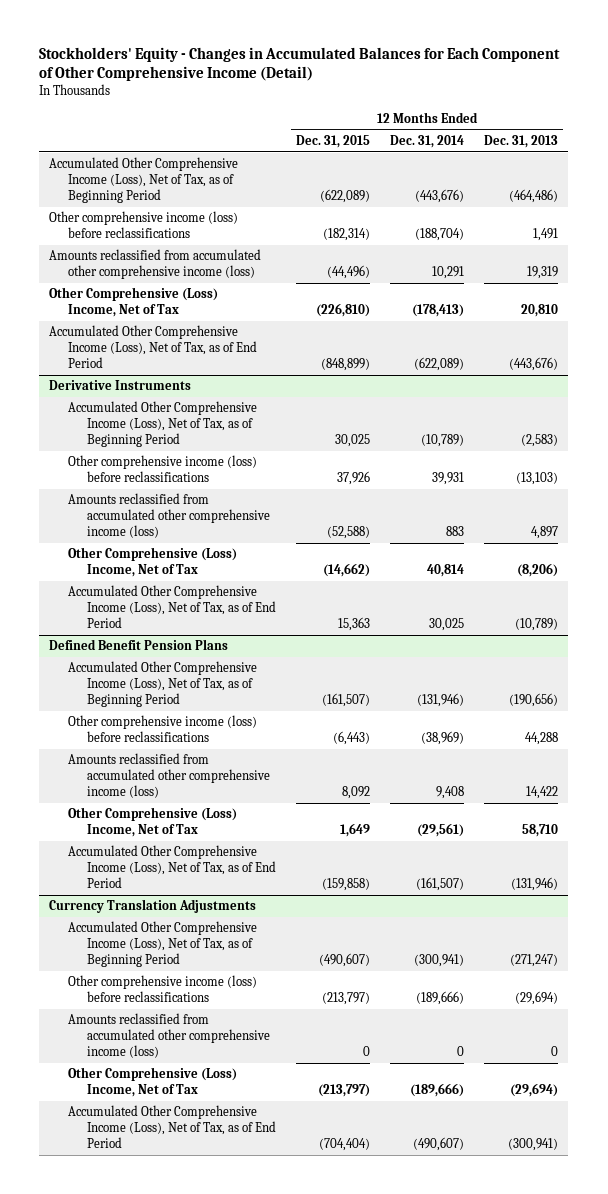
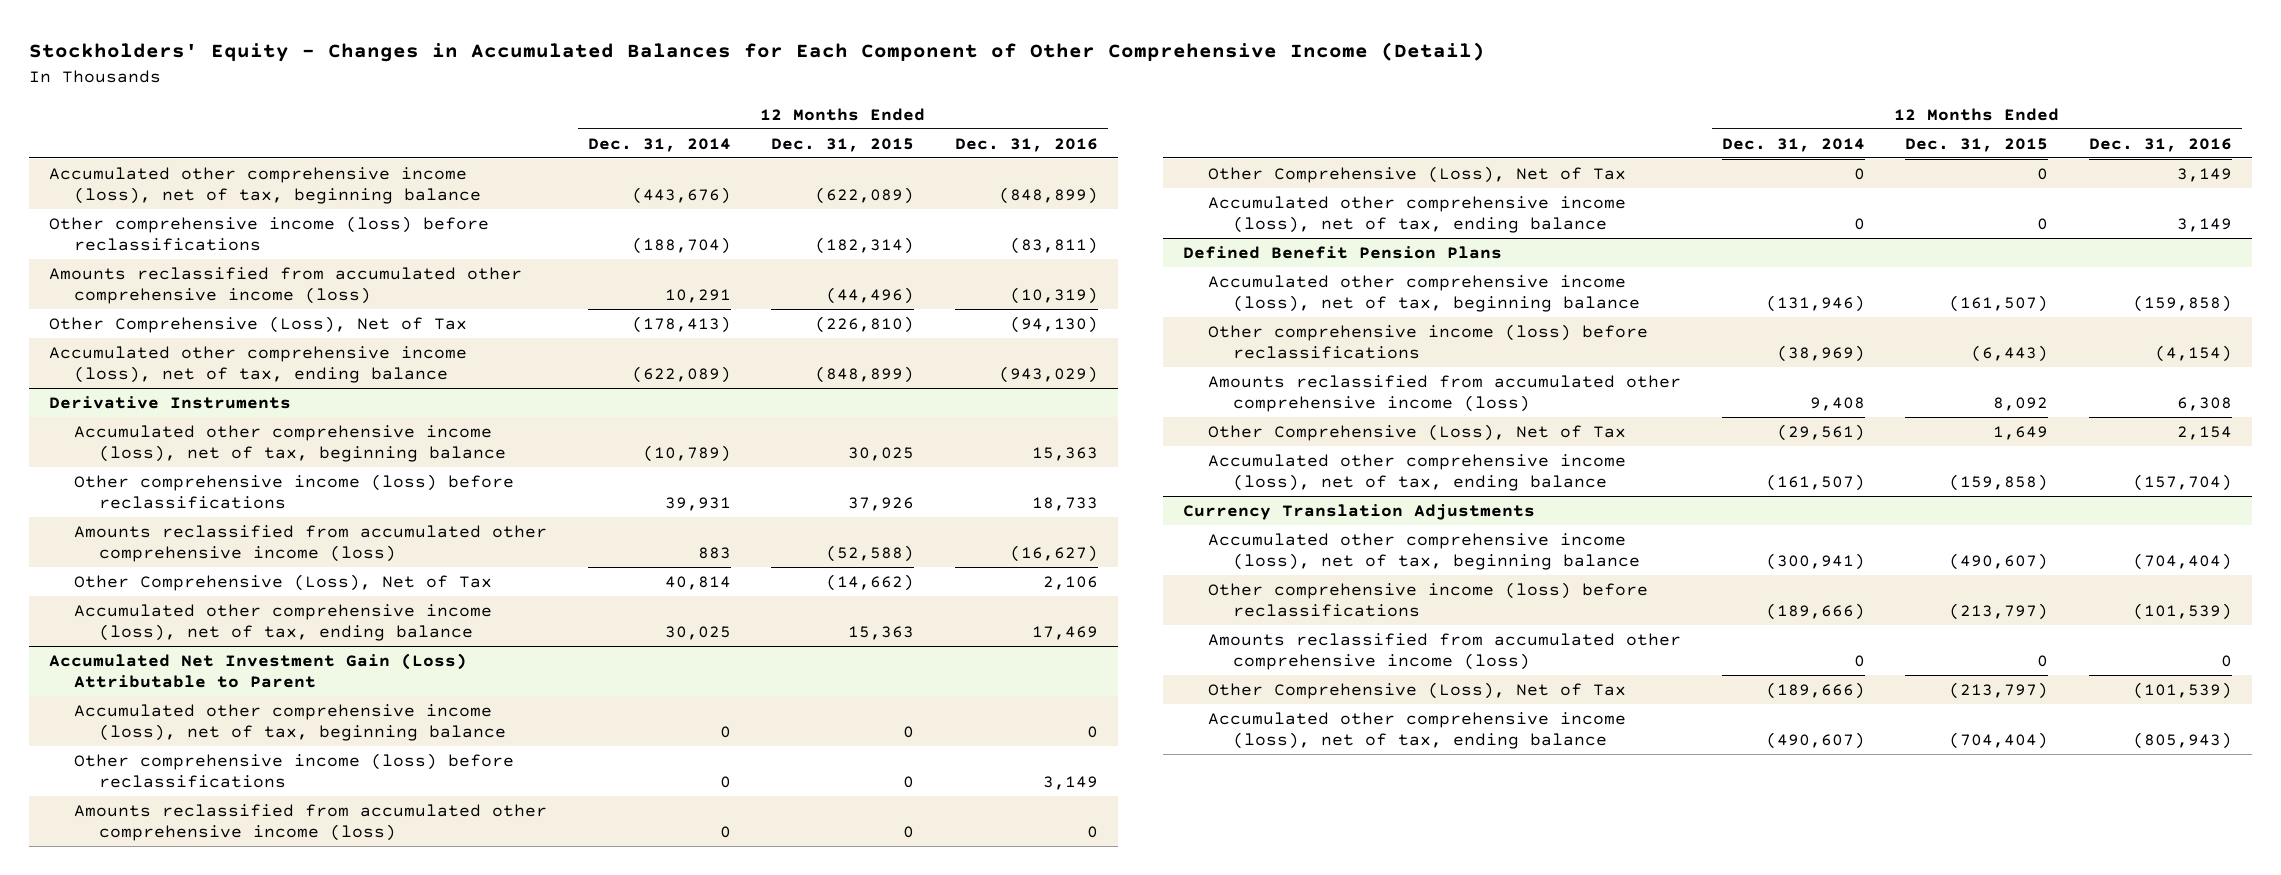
[484,134,559,148] Dec. 31, 2013 -> none
none -> [954,137,1098,152] Dec. 31, 2016
[49,157,239,204] Accumulated Other Comprehensive Income (Loss), Net of Tax, as of Beginning Period -> [49,166,482,205] Accumulated other comprehensive income (loss), net of tax, beginning balance
[49,287,219,318] Other Comprehensive (Loss) Income, Net of Tax -> [49,315,468,333] Other Comprehensive (Loss), Net of Tax
[49,325,258,369] Accumulated Other Comprehensive Income (Loss), Net of Tax, as of End Period -> [49,345,468,384] Accumulated other comprehensive income (loss), net of tax, ending balance
[68,401,258,448] Accumulated Other Comprehensive Income (Loss), Net of Tax, as of Beginning Period -> [74,424,507,463] Accumulated other comprehensive income (loss), net of tax, beginning balance
[68,547,238,578] Other Comprehensive (Loss) Income, Net of Tax -> [74,573,493,591] Other Comprehensive (Loss), Net of Tax
[68,585,276,629] Accumulated Other Comprehensive Income (Loss), Net of Tax, as of End Period -> [74,603,493,642] Accumulated other comprehensive income (loss), net of tax, ending balance
none -> [49,652,468,689] Accumulated Net Investment Gain (Loss) Attributable to Parent
none -> [74,703,507,742] Accumulated other comprehensive income (loss), net of tax, beginning balance
none -> [74,752,515,789] Other comprehensive income (loss) before reclassifications
none -> [74,803,548,842] Amounts reclassified from accumulated other comprehensive income (loss)
none -> [1208,165,1627,183] Other Comprehensive (Loss), Net of Tax
none -> [1208,195,1627,234] Accumulated other comprehensive income (loss), net of tax, ending balance
[68,661,258,708] Accumulated Other Comprehensive Income (Loss), Net of Tax, as of Beginning Period -> [1208,274,1641,313] Accumulated other comprehensive income (loss), net of tax, beginning balance
[68,807,238,838] Other Comprehensive (Loss) Income, Net of Tax -> [1208,423,1627,441] Other Comprehensive (Loss), Net of Tax
[68,845,276,889] Accumulated Other Comprehensive Income (Loss), Net of Tax, as of End Period -> [1208,453,1627,492] Accumulated other comprehensive income (loss), net of tax, ending balance
[68,921,258,968] Accumulated Other Comprehensive Income (Loss), Net of Tax, as of Beginning Period -> [1208,532,1641,571] Accumulated other comprehensive income (loss), net of tax, beginning balance
[68,1067,238,1098] Other Comprehensive (Loss) Income, Net of Tax -> [1208,681,1627,699] Other Comprehensive (Loss), Net of Tax
[68,1105,276,1149] Accumulated Other Comprehensive Income (Loss), Net of Tax, as of End Period -> [1208,711,1627,750] Accumulated other comprehensive income (loss), net of tax, ending balance

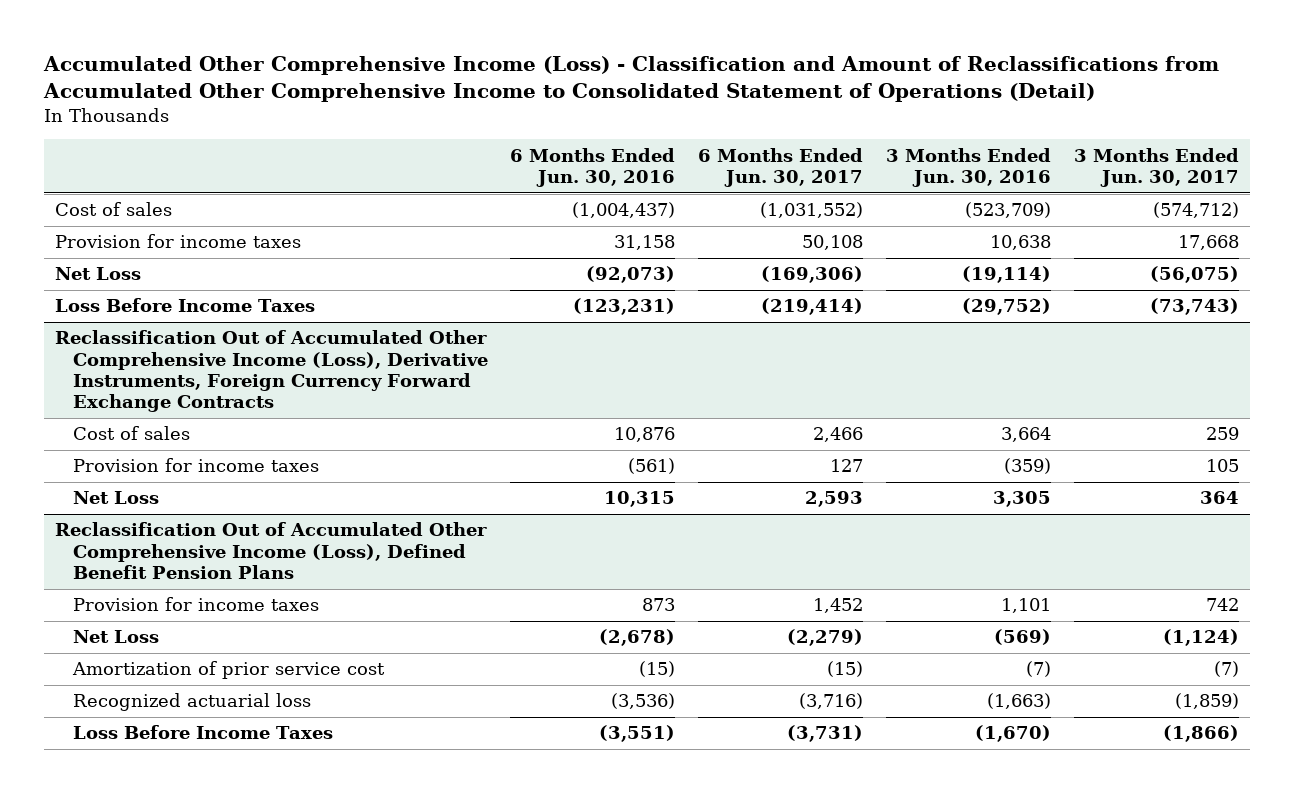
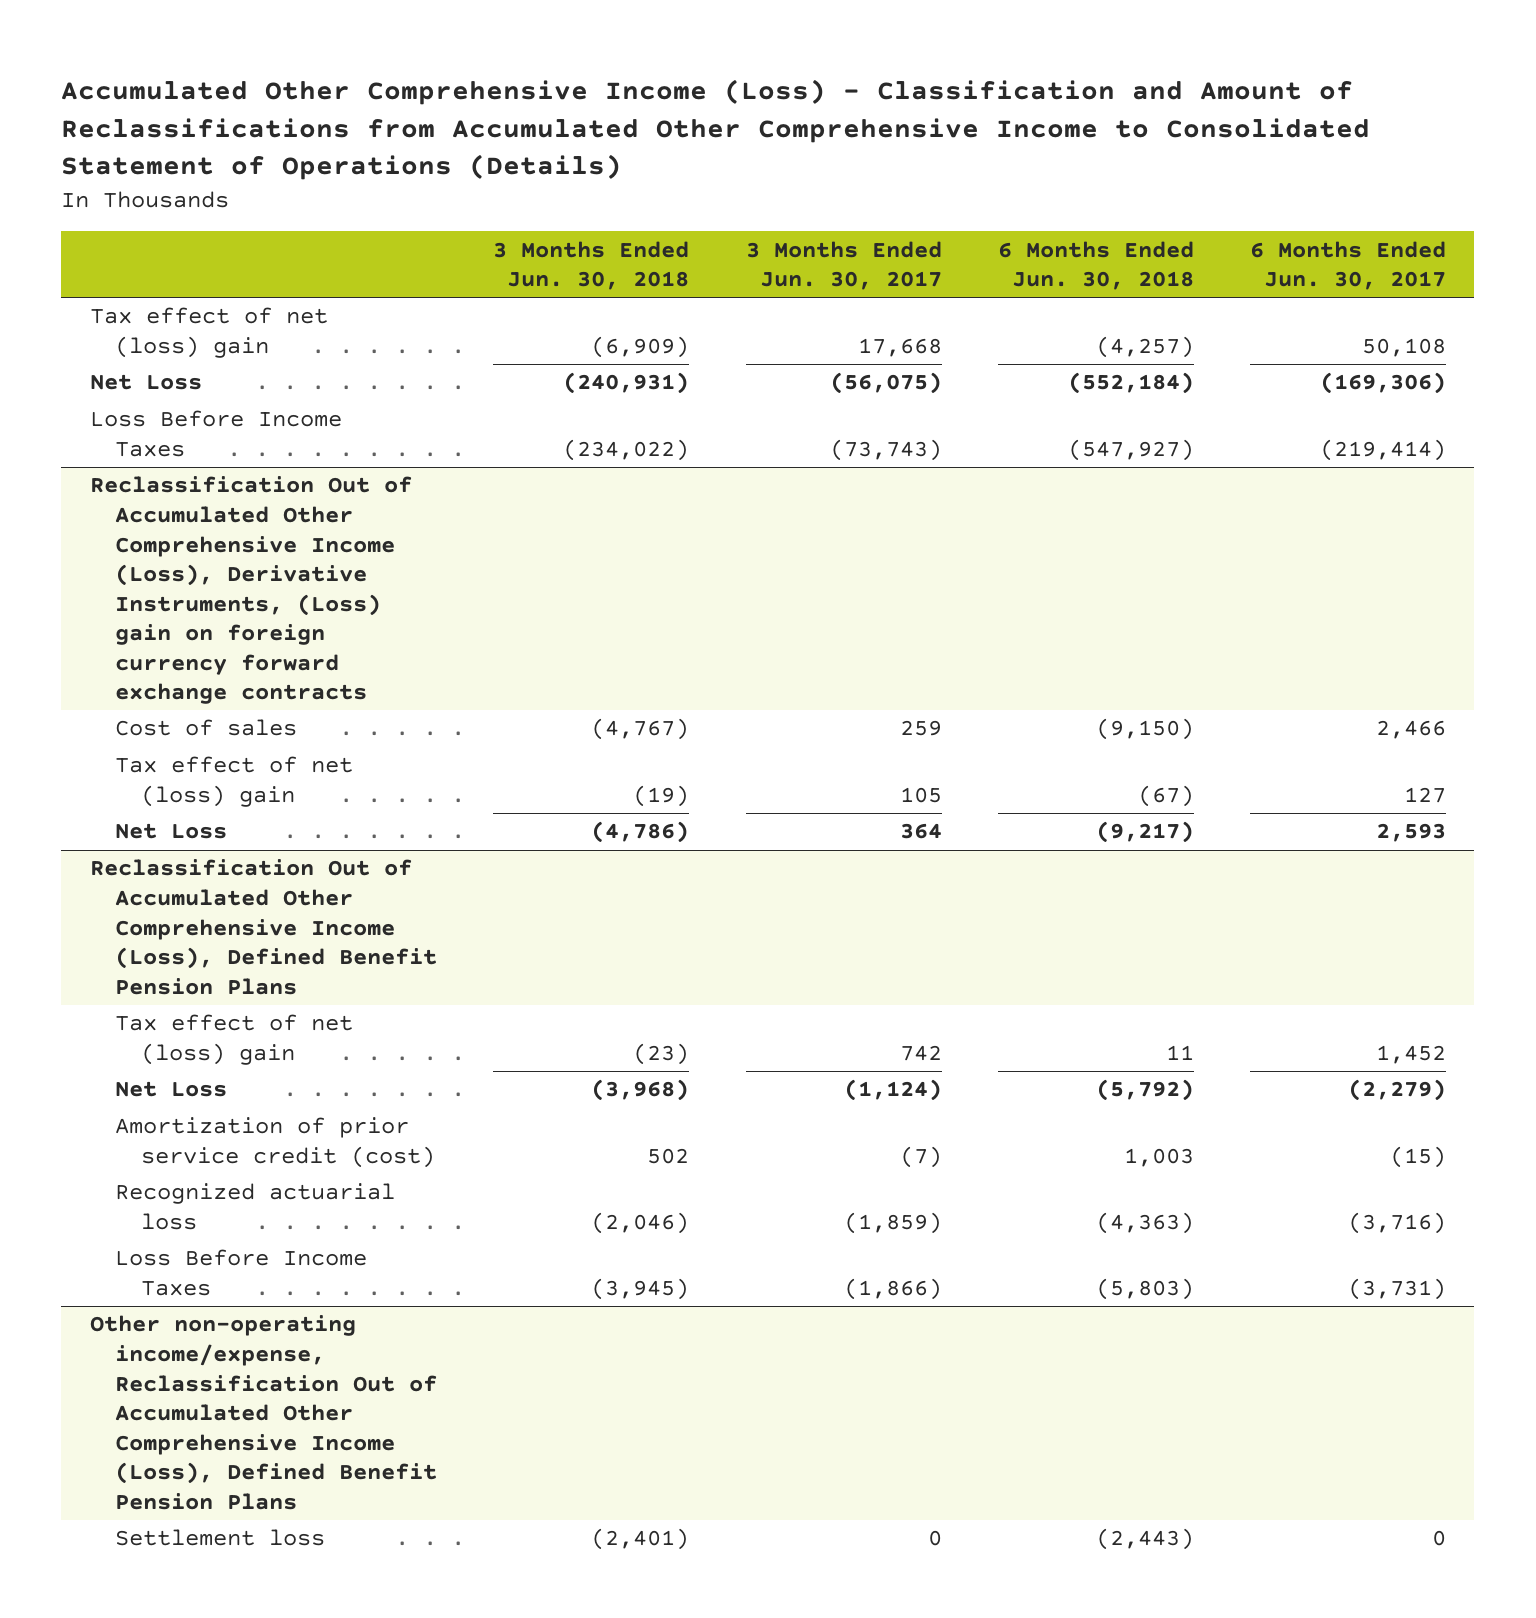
[42,55,1219,103] Accumulated Other Comprehensive Income (Loss) - Classification and Amount of Reclassifications from Accumulated Other Comprehensive Income to Consolidated Statement of Operations (Detail) -> [61,79,1371,181] Accumulated Other Comprehensive Income (Loss) - Classification and Amount of Reclassifications from Accumulated Other Comprehensive Income to Consolidated Statement of Operations (Details)
[510,147,676,187] 6 Months Ended Jun. 30, 2016 -> none
[886,147,1052,187] 3 Months Ended Jun. 30, 2016 -> none
none -> [493,240,690,291] 3 Months Ended Jun. 30, 2018
none -> [998,240,1195,291] 6 Months Ended Jun. 30, 2018
[55,202,173,217] Cost of sales -> none
[55,234,302,249] Provision for income taxes -> [89,307,328,358] Tax effect of net (loss) gain
[55,330,488,413] Reclassification Out of Accumulated Other Comprehensive Income (Loss), Derivative Instruments, Foreign Currency Forward Exchange Contracts -> [89,476,412,705] Reclassification Out of Accumulated Other Comprehensive Income (Loss), Derivative Instruments, (Loss) gain on foreign currency forward exchange contracts
[72,458,319,473] Provision for income taxes -> [115,756,354,807] Tax effect of net (loss) gain
[72,597,319,612] Provision for income taxes -> [115,1014,354,1065] Tax effect of net (loss) gain
[71,661,385,680] Amortization of prior service cost -> [115,1117,435,1168] Amortization of prior service credit (cost)
none -> [89,1315,438,1510] Other non-operating income/expense, Reclassification Out of Accumulated Other Comprehensive Income (Loss), Defined Benefit Pension Plans
none -> [115,1529,326,1547] Settlement loss

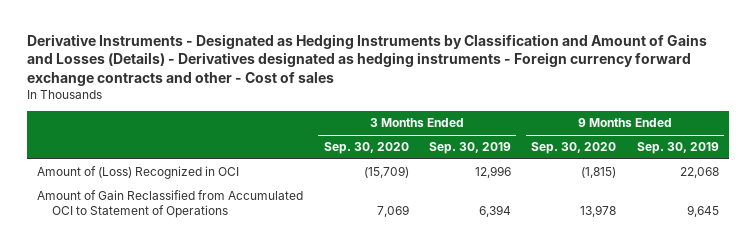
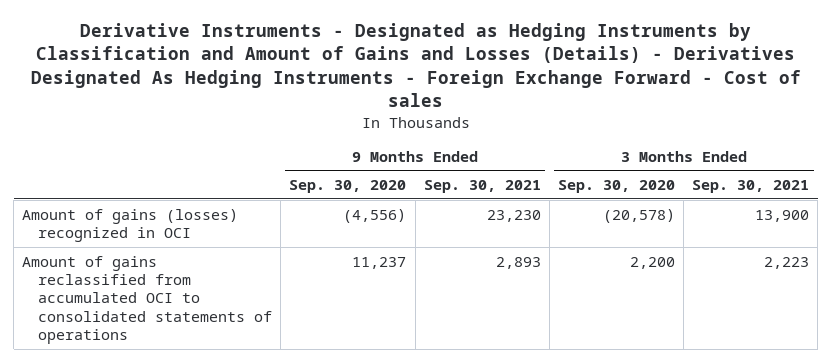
[26,33,707,86] Derivative Instruments - Designated as Hedging Instruments by Classification and Amount of Gains and Losses (Details) - Derivatives designated as hedging instruments - Foreign currency forward exchange contracts and other - Cost of sales -> [30,23,801,108] Derivative Instruments - Designated as Hedging Instruments by Classification and Amount of Gains and Losses (Details) - Derivatives Designated As Hedging Instruments - Foreign Exchange Forward - Cost of sales
[428,142,511,155] Sep. 30, 2019 -> none
[636,142,719,155] Sep. 30, 2019 -> none
none -> [423,180,541,194] Sep. 30, 2021
none -> [692,180,810,194] Sep. 30, 2021
[37,166,240,180] Amount of (Loss) Recognized in OCI -> [22,208,239,242] Amount of gains (losses) recognized in OCI
[363,166,409,179] (15,709) -> [602,208,675,223] (20,578)
[581,167,617,179] (1,815) -> [343,208,407,223] (4,556)
[37,190,304,218] Amount of Gain Reclassified from Accumulated OCI to Statement of Operations -> [22,255,273,345] Amount of gains reclassified from accumulated OCI to consolidated statements of operations
[376,204,409,217] 7,069 -> [629,256,675,269] 2,200
[580,204,617,217] 13,978 -> [352,256,407,269] 11,237

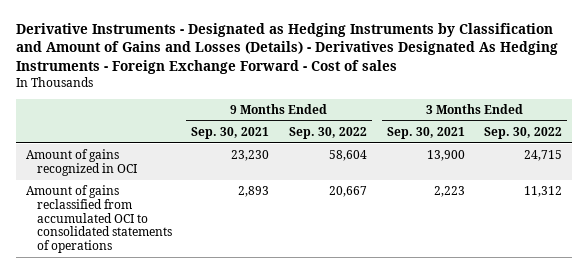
[289,180,407,194] Sep. 30, 2020 -> none
[557,180,675,194] Sep. 30, 2020 -> none
none -> [289,126,368,139] Sep. 30, 2022
none -> [484,126,563,139] Sep. 30, 2022
[22,208,239,242] Amount of gains (losses) recognized in OCI -> [25,149,137,176] Amount of gains recognized in OCI

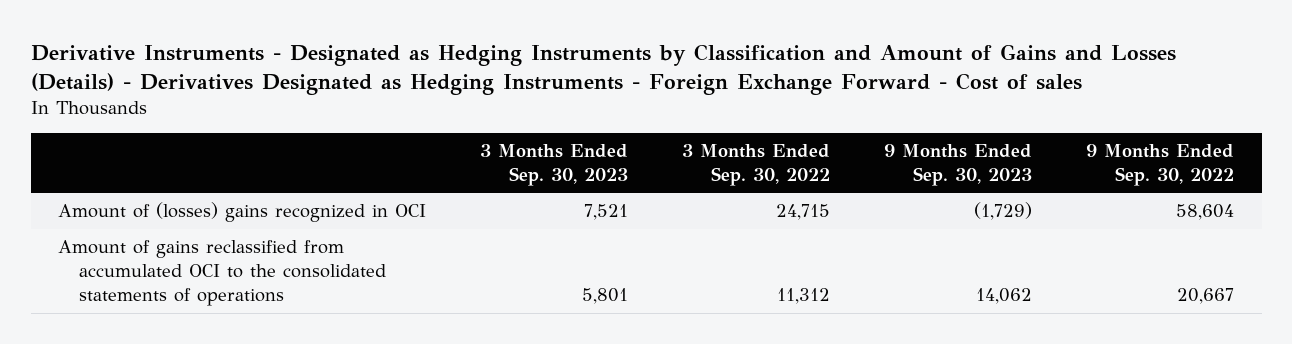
[15,23,558,74] Derivative Instruments - Designated as Hedging Instruments by Classification and Amount of Gains and Losses (Details) - Derivatives Designated As Hedging Instruments - Foreign Exchange Forward - Cost of sales -> [30,43,1176,95] Derivative Instruments - Designated as Hedging Instruments by Classification and Amount of Gains and Losses (Details) - Derivatives Designated as Hedging Instruments - Foreign Exchange Forward - Cost of sales
[191,126,270,139] Sep. 30, 2021 -> none
[386,126,465,139] Sep. 30, 2021 -> none
none -> [479,143,628,186] 3 Months Ended Sep. 30, 2023
none -> [884,143,1033,186] 9 Months Ended Sep. 30, 2023
[25,149,137,176] Amount of gains recognized in OCI -> [57,202,426,223] Amount of (losses) gains recognized in OCI
[25,185,172,254] Amount of gains reclassified from accumulated OCI to consolidated statements of operations -> [57,240,386,307] Amount of gains reclassified from accumulated OCI to the consolidated statements of operations

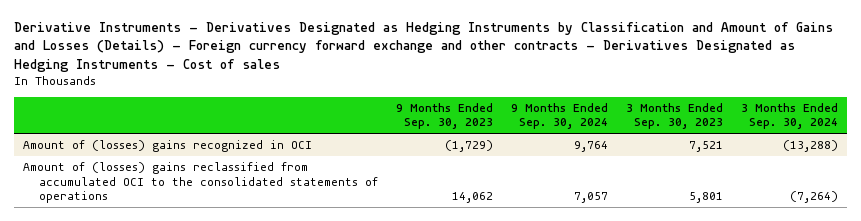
[30,43,1176,95] Derivative Instruments - Designated as Hedging Instruments by Classification and Amount of Gains and Losses (Details) - Derivatives Designated as Hedging Instruments - Foreign Exchange Forward - Cost of sales -> [13,22,833,72] Derivative Instruments - Derivatives Designated as Hedging Instruments by Classification and Amount of Gains and Losses (Details) - Foreign currency forward exchange and other contracts - Derivatives Designated as Hedging Instruments - Cost of sales
[682,143,831,186] 3 Months Ended Sep. 30, 2022 -> none
[1086,143,1235,186] 9 Months Ended Sep. 30, 2022 -> none
none -> [510,102,608,130] 9 Months Ended Sep. 30, 2024
none -> [740,102,838,130] 3 Months Ended Sep. 30, 2024
[57,240,386,307] Amount of gains reclassified from accumulated OCI to the consolidated statements of operations -> [22,162,378,204] Amount of (losses) gains reclassified from accumulated OCI to the consolidated statements of operations

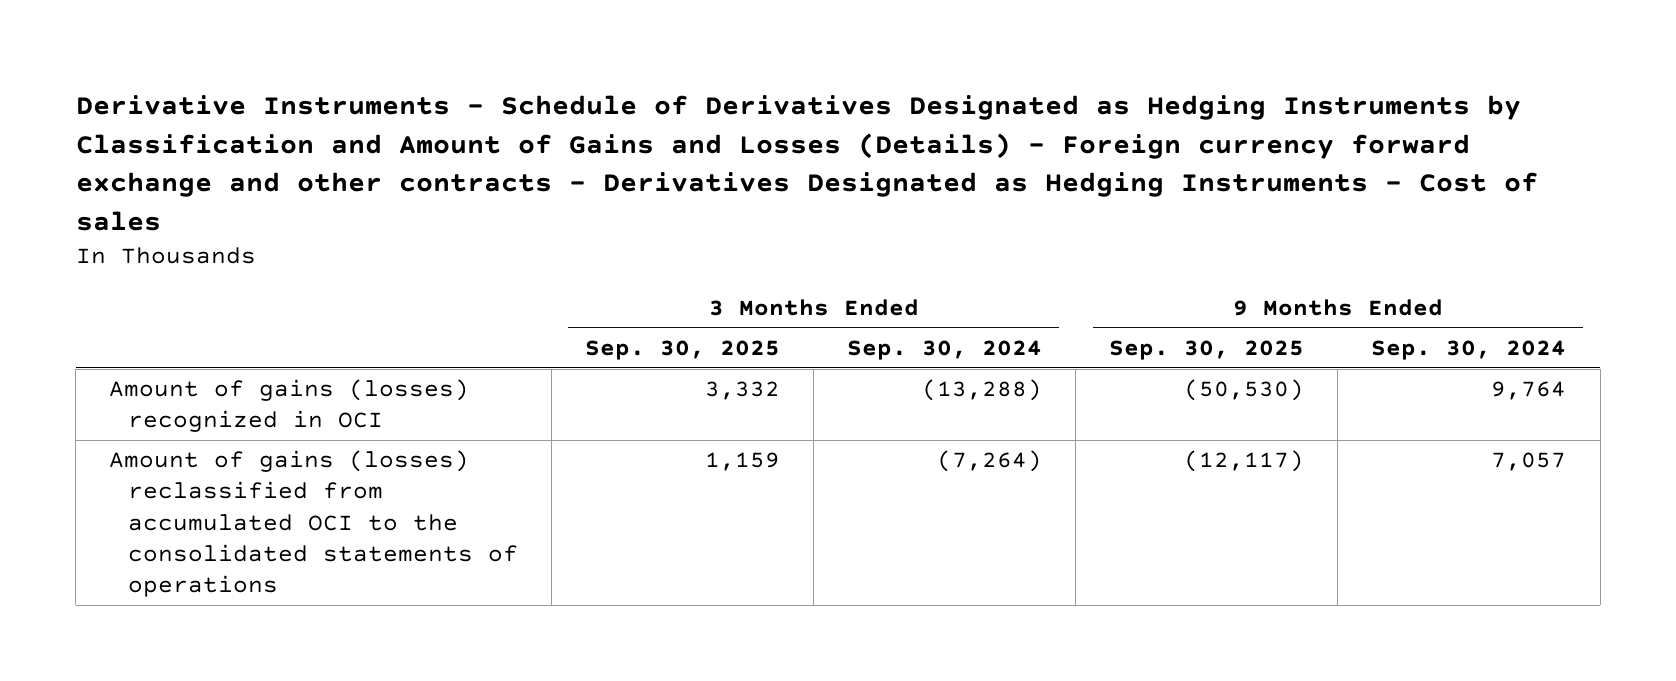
[13,22,833,72] Derivative Instruments - Derivatives Designated as Hedging Instruments by Classification and Amount of Gains and Losses (Details) - Foreign currency forward exchange and other contracts - Derivatives Designated as Hedging Instruments - Cost of sales -> [75,95,1538,231] Derivative Instruments - Schedule of Derivatives Designated as Hedging Instruments by Classification and Amount of Gains and Losses (Details) - Foreign currency forward exchange and other contracts - Derivatives Designated as Hedging Instruments - Cost of sales
[395,102,493,130] 9 Months Ended Sep. 30, 2023 -> none
[625,102,723,130] 3 Months Ended Sep. 30, 2023 -> none
none -> [584,339,780,360] Sep. 30, 2025
none -> [1109,339,1305,360] Sep. 30, 2025
[22,140,312,153] Amount of (losses) gains recognized in OCI -> [109,379,470,433] Amount of gains (losses) recognized in OCI
[22,162,378,204] Amount of (losses) gains reclassified from accumulated OCI to the consolidated statements of operations -> [109,450,518,597] Amount of gains (losses) reclassified from accumulated OCI to the consolidated statements of operations

